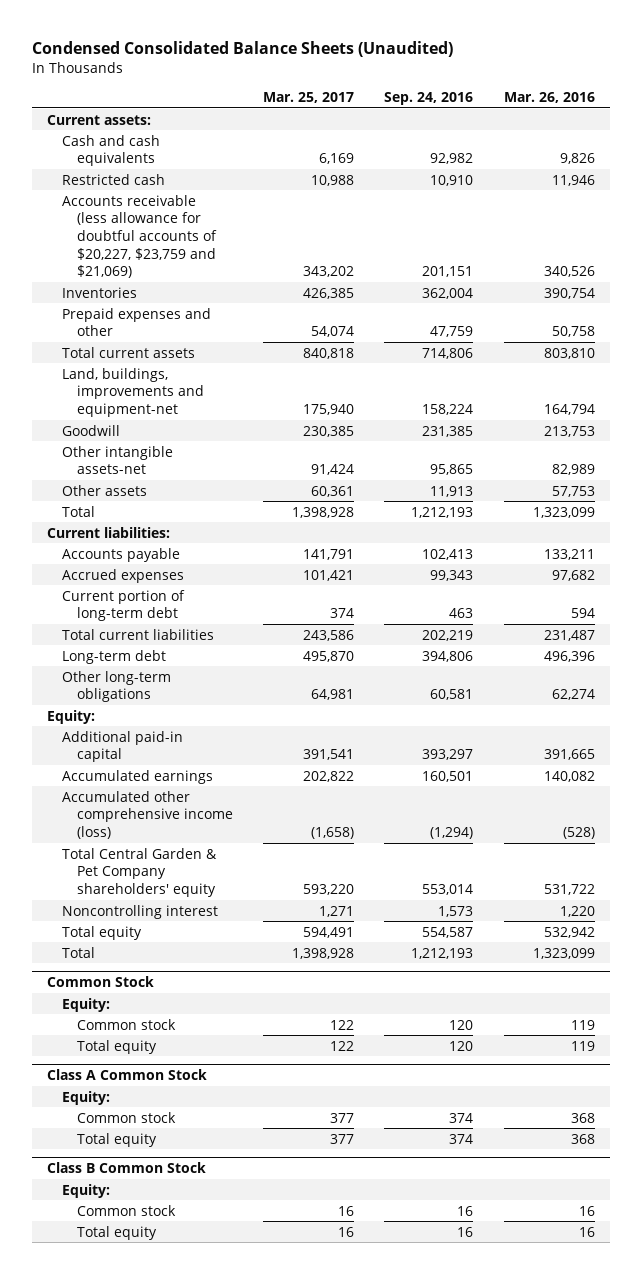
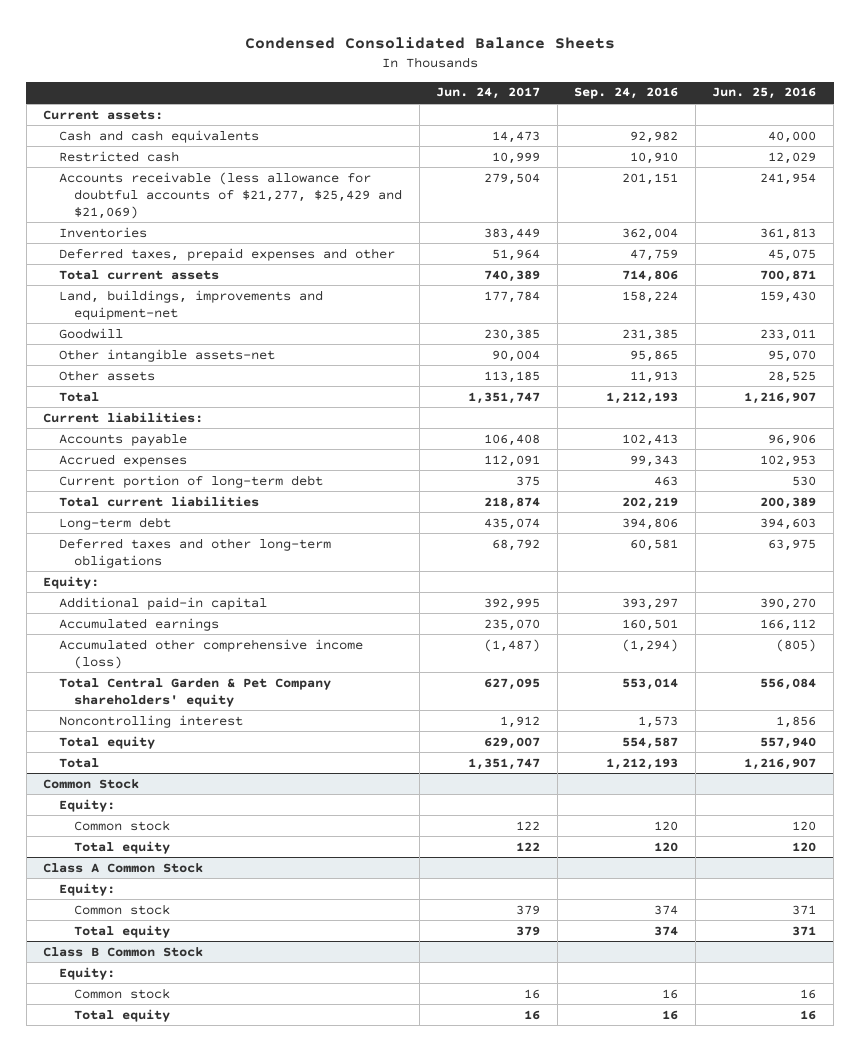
[32,40,454,57] Condensed Consolidated Balance Sheets (Unaudited) -> [244,37,615,50] Condensed Consolidated Balance Sheets
[263,92,355,104] Mar. 25, 2017 -> none
[503,92,595,104] Mar. 26, 2016 -> none
none -> [436,87,541,100] Jun. 24, 2017
none -> [712,87,817,100] Jun. 25, 2016
[62,194,218,279] Accounts receivable (less allowance for doubtful accounts of $20,227, $23,759 and $21,069) -> [58,171,403,219] Accounts receivable (less allowance for doubtful accounts of $21,277, $25,429 and $21,069)
[62,307,212,337] Prepaid expenses and other -> [58,247,395,261] Deferred taxes, prepaid expenses and other
[62,670,172,703] Other long-term obligations -> [58,537,331,568] Deferred taxes and other long-term obligations

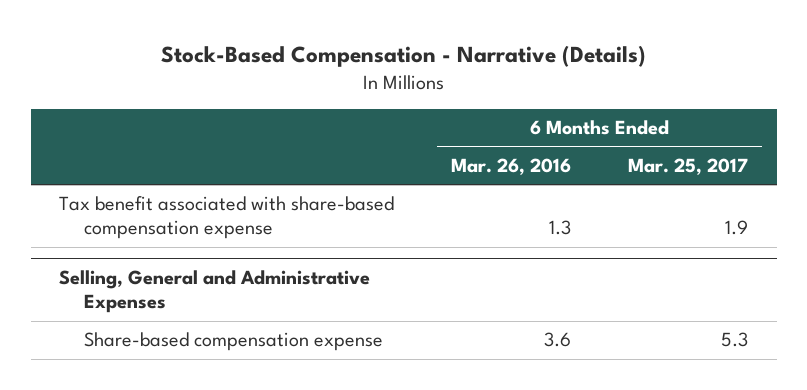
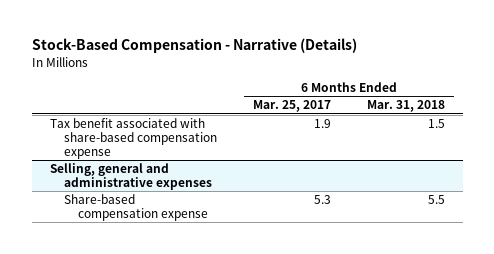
[451,157,572,175] Mar. 26, 2016 -> none
none -> [366,100,445,113] Mar. 31, 2018
[59,270,371,314] Selling, General and Administrative Expenses -> [49,163,212,191] Selling, general and administrative expenses

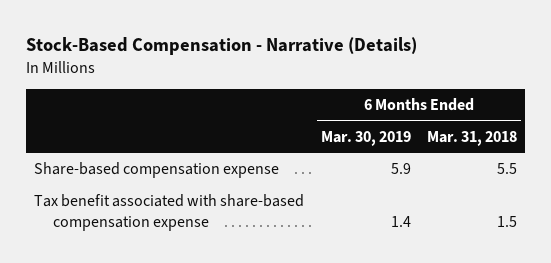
[252,100,331,113] Mar. 25, 2017 -> none
none -> [320,130,411,146] Mar. 30, 2019
[49,163,212,191] Selling, general and administrative expenses -> none
[49,118,217,160] Tax benefit associated with share-based compensation expense -> [34,194,305,231] Tax benefit associated with share-based compensation expense

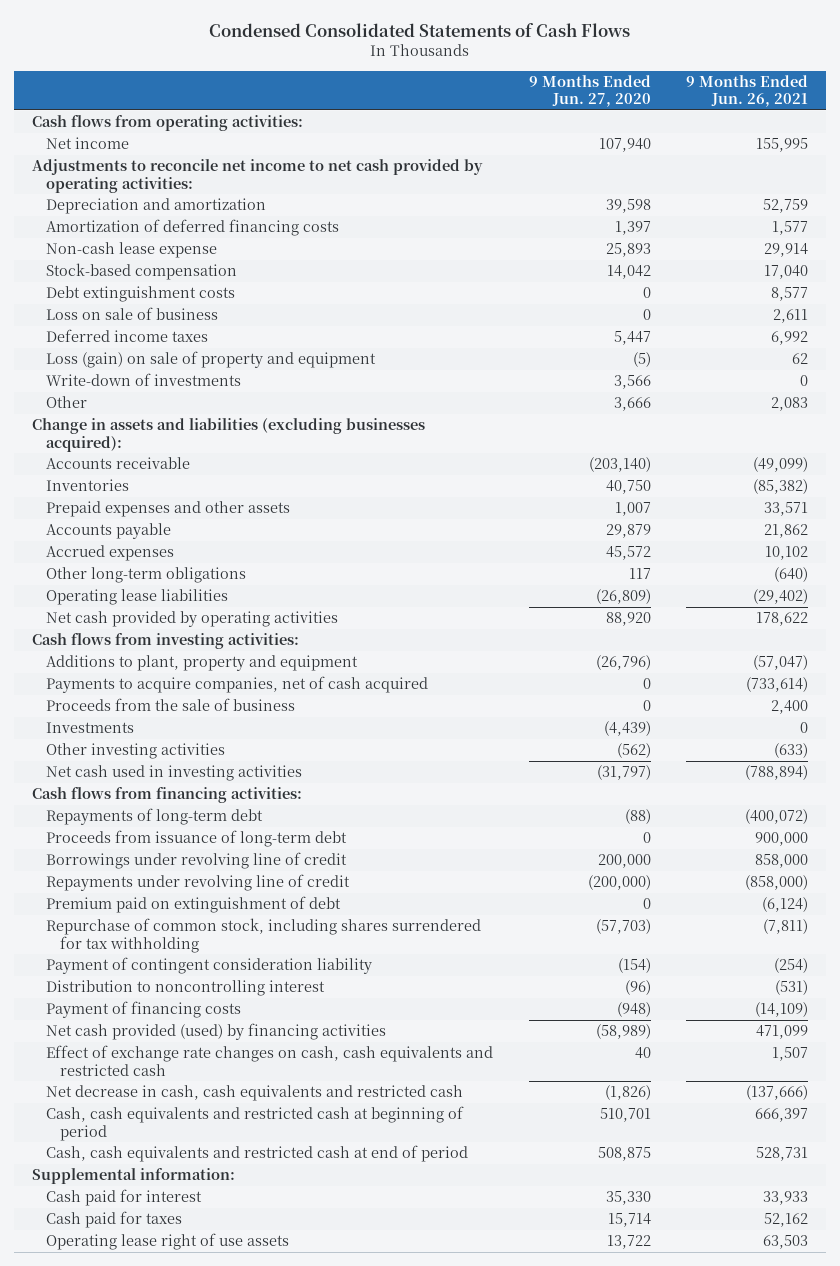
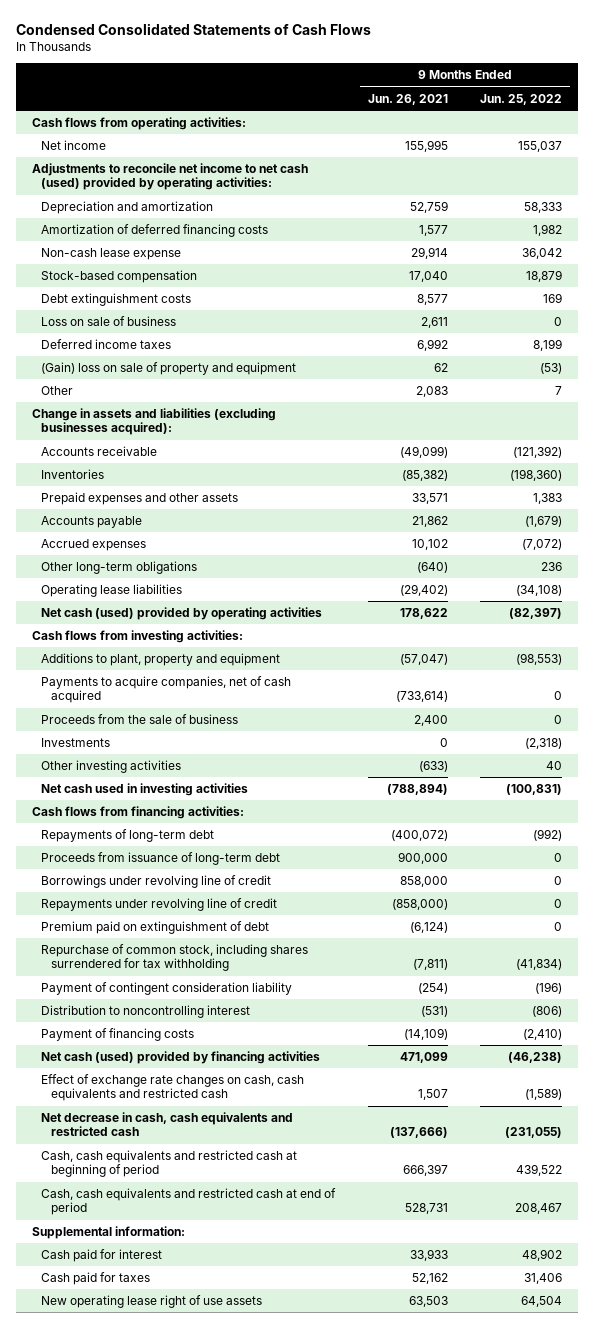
[528,74,651,108] 9 Months Ended Jun. 27, 2020 -> none
none -> [479,93,562,105] Jun. 25, 2022
[31,159,483,193] Adjustments to reconcile net income to net cash provided by operating activities: -> [31,163,308,191] Adjustments to reconcile net income to net cash (used) provided by operating activities:
[45,373,241,387] Write-down of investments -> none
[45,351,376,369] Loss (gain) on sale of property and equipment -> [41,362,297,376] (Gain) loss on sale of property and equipment
[45,611,338,628] Net cash provided by operating activities -> [41,607,323,621] Net cash (used) provided by operating activities
[45,1023,386,1041] Net cash provided (used) by financing activities -> [41,1051,321,1065] Net cash (used) provided by financing activities
[45,1233,289,1251] Operating lease right of use assets -> [41,1295,263,1309] New operating lease right of use assets

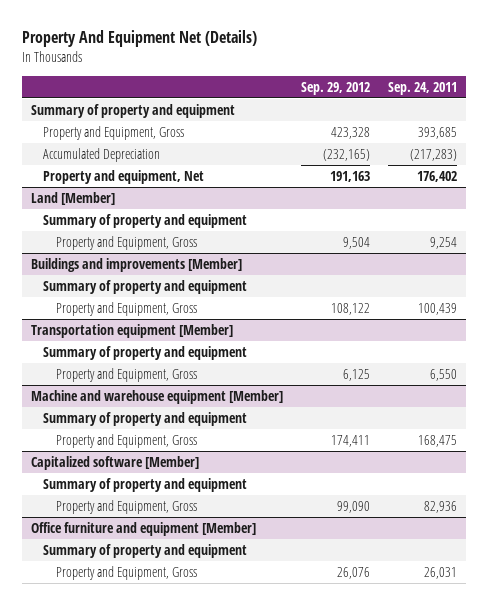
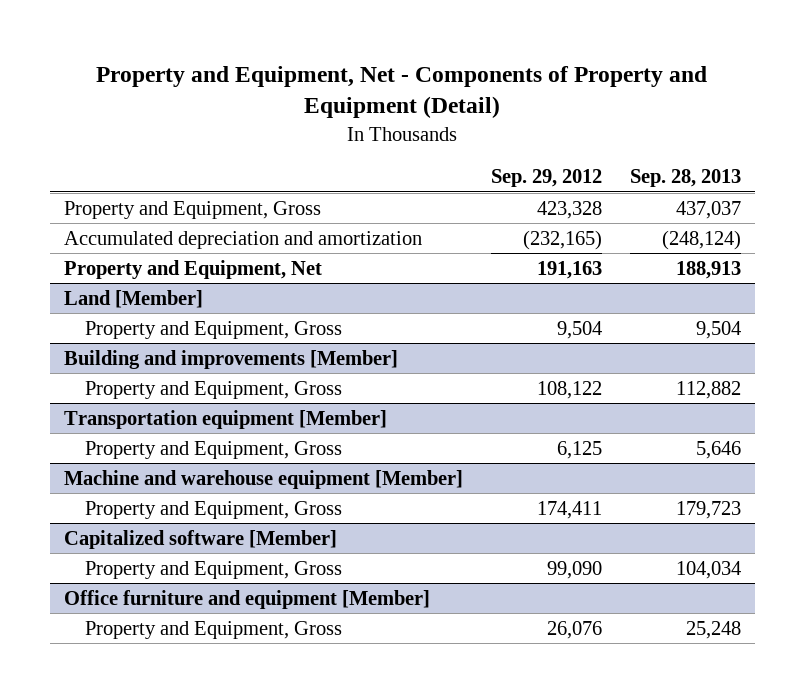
[21,30,257,48] Property And Equipment Net (Details) -> [96,65,708,119] Property and Equipment, Net - Components of Property and Equipment (Detail)
[388,81,458,95] Sep. 24, 2011 -> none
none -> [629,169,741,188] Sep. 28, 2013
[30,103,235,118] Summary of property and equipment -> none
[43,147,161,162] Accumulated Depreciation -> [63,230,422,249] Accumulated depreciation and amortization
[43,169,205,184] Property and equipment, Net -> [63,259,322,279] Property and Equipment, Net
[43,213,248,228] Summary of property and equipment -> none
[43,279,248,294] Summary of property and equipment -> none
[30,257,242,272] Buildings and improvements [Member] -> [63,349,398,369] Building and improvements [Member]
[43,345,248,360] Summary of property and equipment -> none
[43,411,248,426] Summary of property and equipment -> none
[43,477,248,492] Summary of property and equipment -> none
[43,543,248,558] Summary of property and equipment -> none

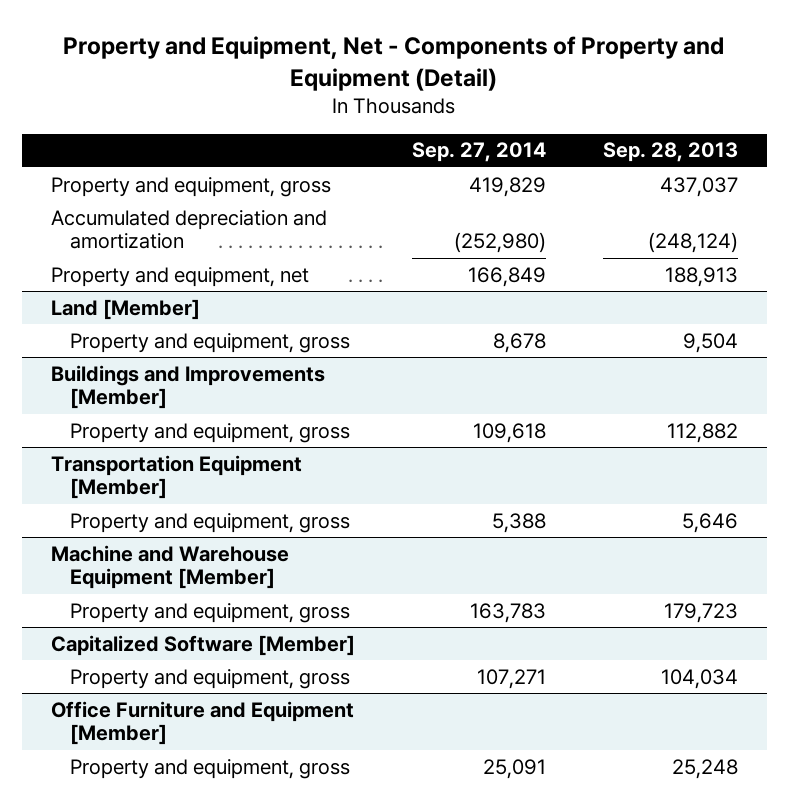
[490,169,602,188] Sep. 29, 2012 -> none
none -> [411,142,546,163] Sep. 27, 2014
[63,200,321,219] Property and Equipment, Gross -> [50,176,331,197] Property and equipment, gross
[63,259,322,279] Property and Equipment, Net -> [50,266,309,287] Property and equipment, net
[84,320,342,339] Property and Equipment, Gross -> [69,332,350,353] Property and equipment, gross
[63,349,398,369] Building and improvements [Member] -> [50,364,325,410] Buildings and Improvements [Member]
[84,380,342,399] Property and Equipment, Gross -> [69,422,350,443] Property and equipment, gross
[63,409,387,429] Transportation equipment [Member] -> [50,454,302,500] Transportation Equipment [Member]
[84,440,342,459] Property and Equipment, Gross -> [69,512,350,533] Property and equipment, gross
[63,469,463,489] Machine and warehouse equipment [Member] -> [50,544,289,590] Machine and Warehouse Equipment [Member]
[84,500,342,519] Property and Equipment, Gross -> [69,602,350,623] Property and equipment, gross
[63,529,337,549] Capitalized software [Member] -> [50,634,355,656] Capitalized Software [Member]
[84,560,342,579] Property and Equipment, Gross -> [69,668,350,689] Property and equipment, gross
[63,589,430,609] Office furniture and equipment [Member] -> [50,700,354,746] Office Furniture and Equipment [Member]
[84,620,342,639] Property and Equipment, Gross -> [69,758,350,779] Property and equipment, gross

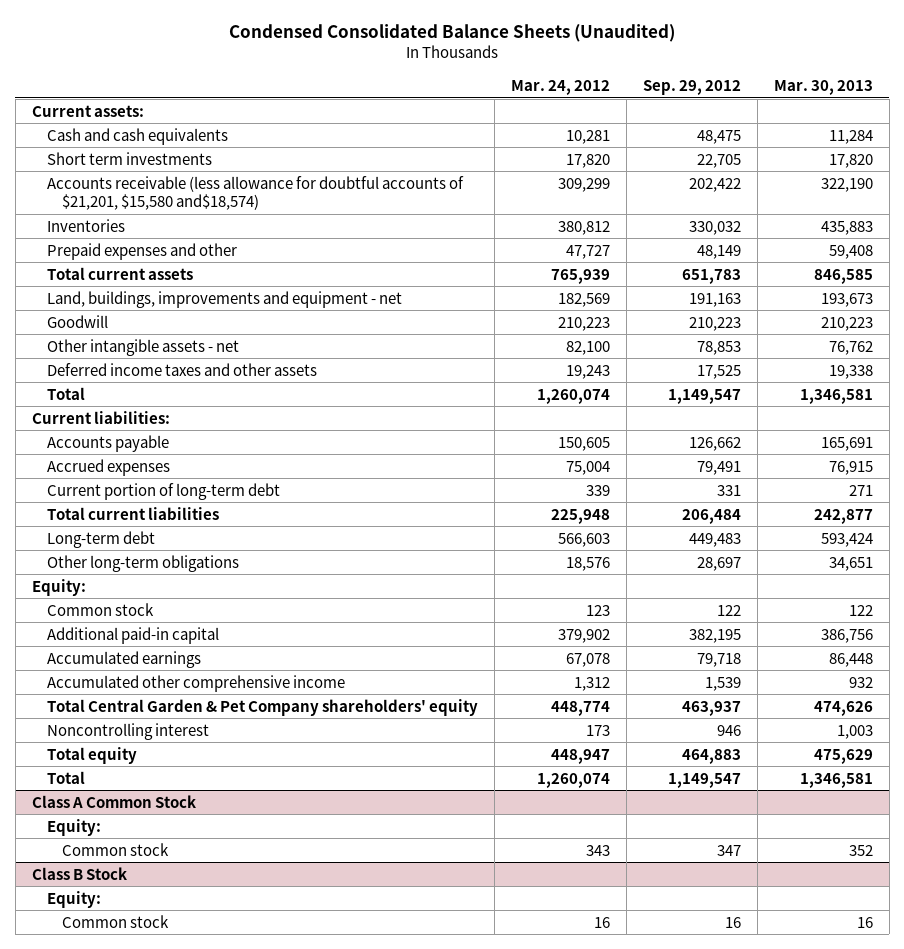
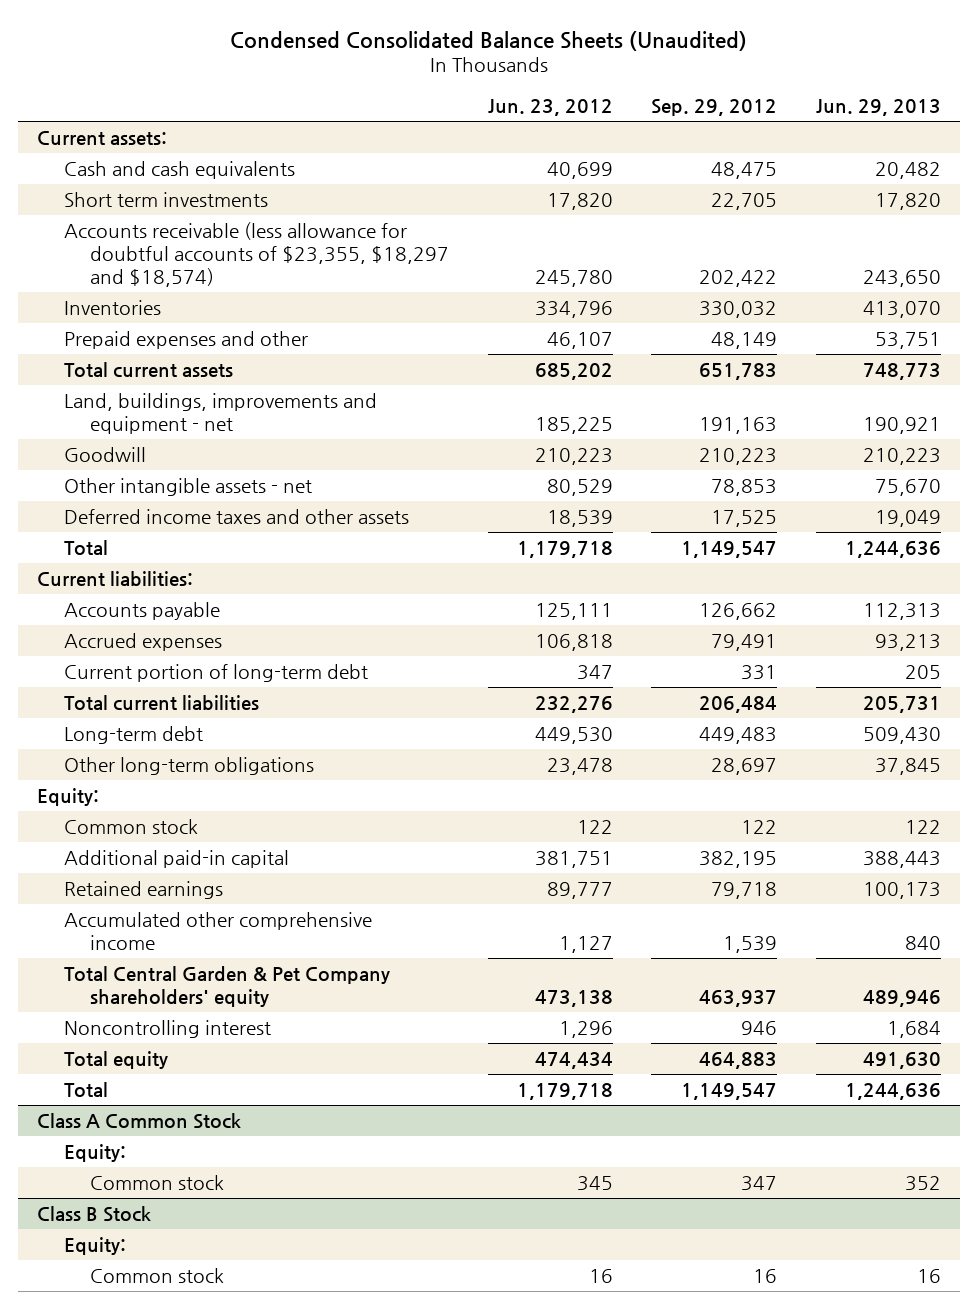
[510,80,610,96] Mar. 24, 2012 -> none
[773,80,873,96] Mar. 30, 2013 -> none
none -> [487,99,613,117] Jun. 23, 2012
none -> [815,99,941,117] Jun. 29, 2013
[46,175,464,211] Accounts receivable (less allowance for doubtful accounts of $21,201, $15,580 and$18,574) -> [63,222,450,287] Accounts receivable (less allowance for doubtful accounts of $23,355, $18,297 and $18,574)
[46,650,201,668] Accumulated earnings -> [63,881,223,900] Retained earnings

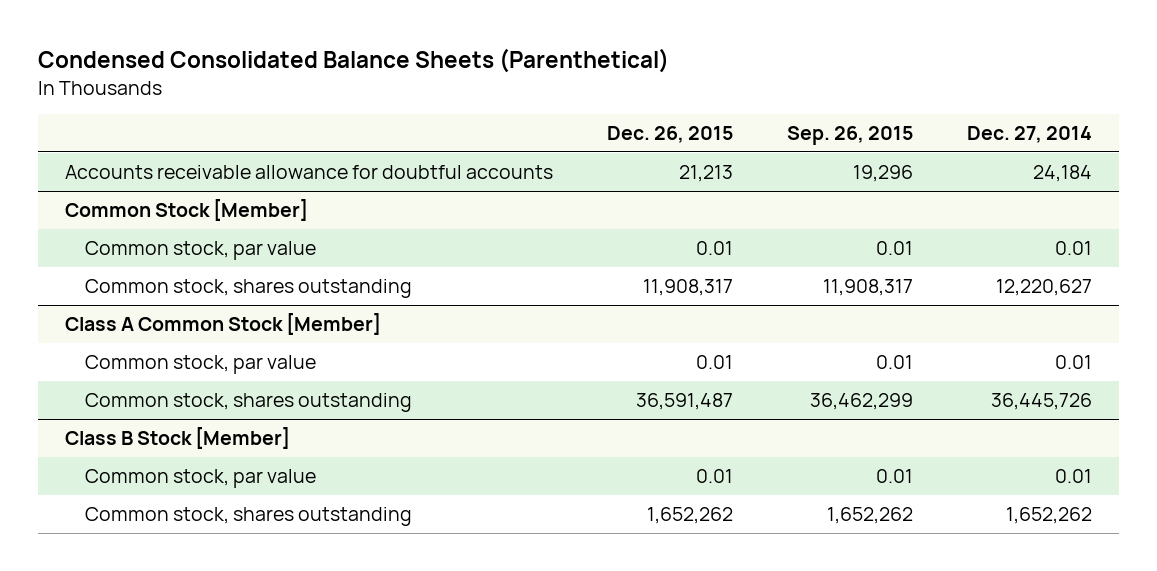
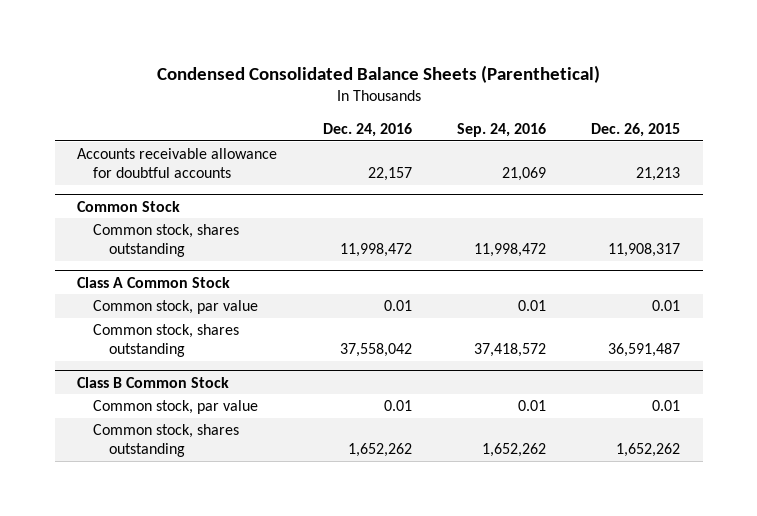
[787,126,914,146] Sep. 26, 2015 -> none
[967,126,1093,144] Dec. 27, 2014 -> none
none -> [322,123,412,138] Dec. 24, 2016
none -> [456,123,546,138] Sep. 24, 2016
[85,240,317,260] Common stock, par value -> none
[64,198,308,221] Common Stock [Member] -> [77,200,181,212] Common Stock
[64,312,381,335] Class A Common Stock [Member] -> [77,276,231,288] Class A Common Stock
[64,426,290,449] Class B Stock [Member] -> [77,376,230,388] Class B Common Stock

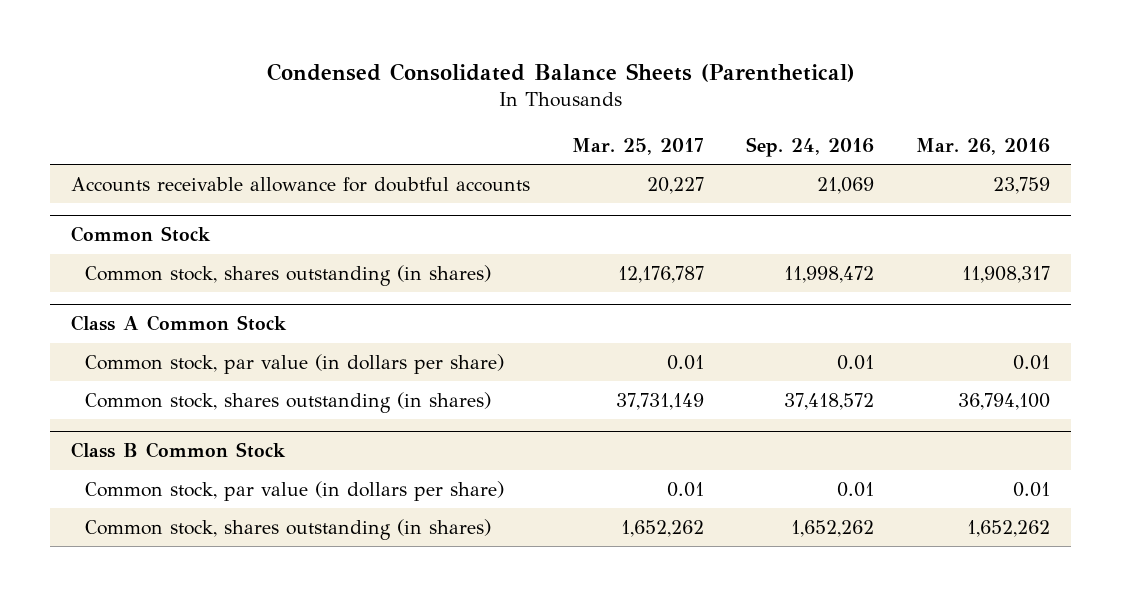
[322,123,412,138] Dec. 24, 2016 -> none
[590,123,680,138] Dec. 26, 2015 -> none
none -> [572,137,705,155] Mar. 25, 2017
none -> [916,137,1051,155] Mar. 26, 2016
[93,223,240,258] Common stock, shares outstanding -> [84,264,491,286] Common stock, shares outstanding (in shares)
[93,299,259,314] Common stock, par value -> [84,353,504,374] Common stock, par value (in dollars per share)
[93,323,240,358] Common stock, shares outstanding -> [84,391,491,413] Common stock, shares outstanding (in shares)
[93,399,259,414] Common stock, par value -> [84,480,504,501] Common stock, par value (in dollars per share)
[93,423,240,458] Common stock, shares outstanding -> [84,518,491,540] Common stock, shares outstanding (in shares)

